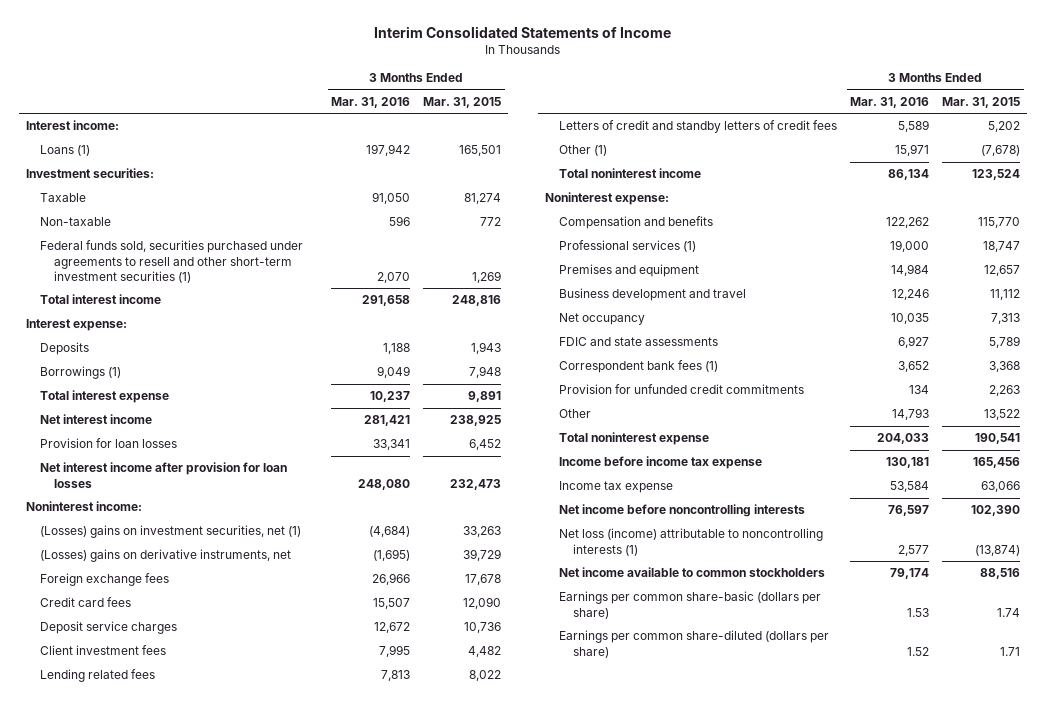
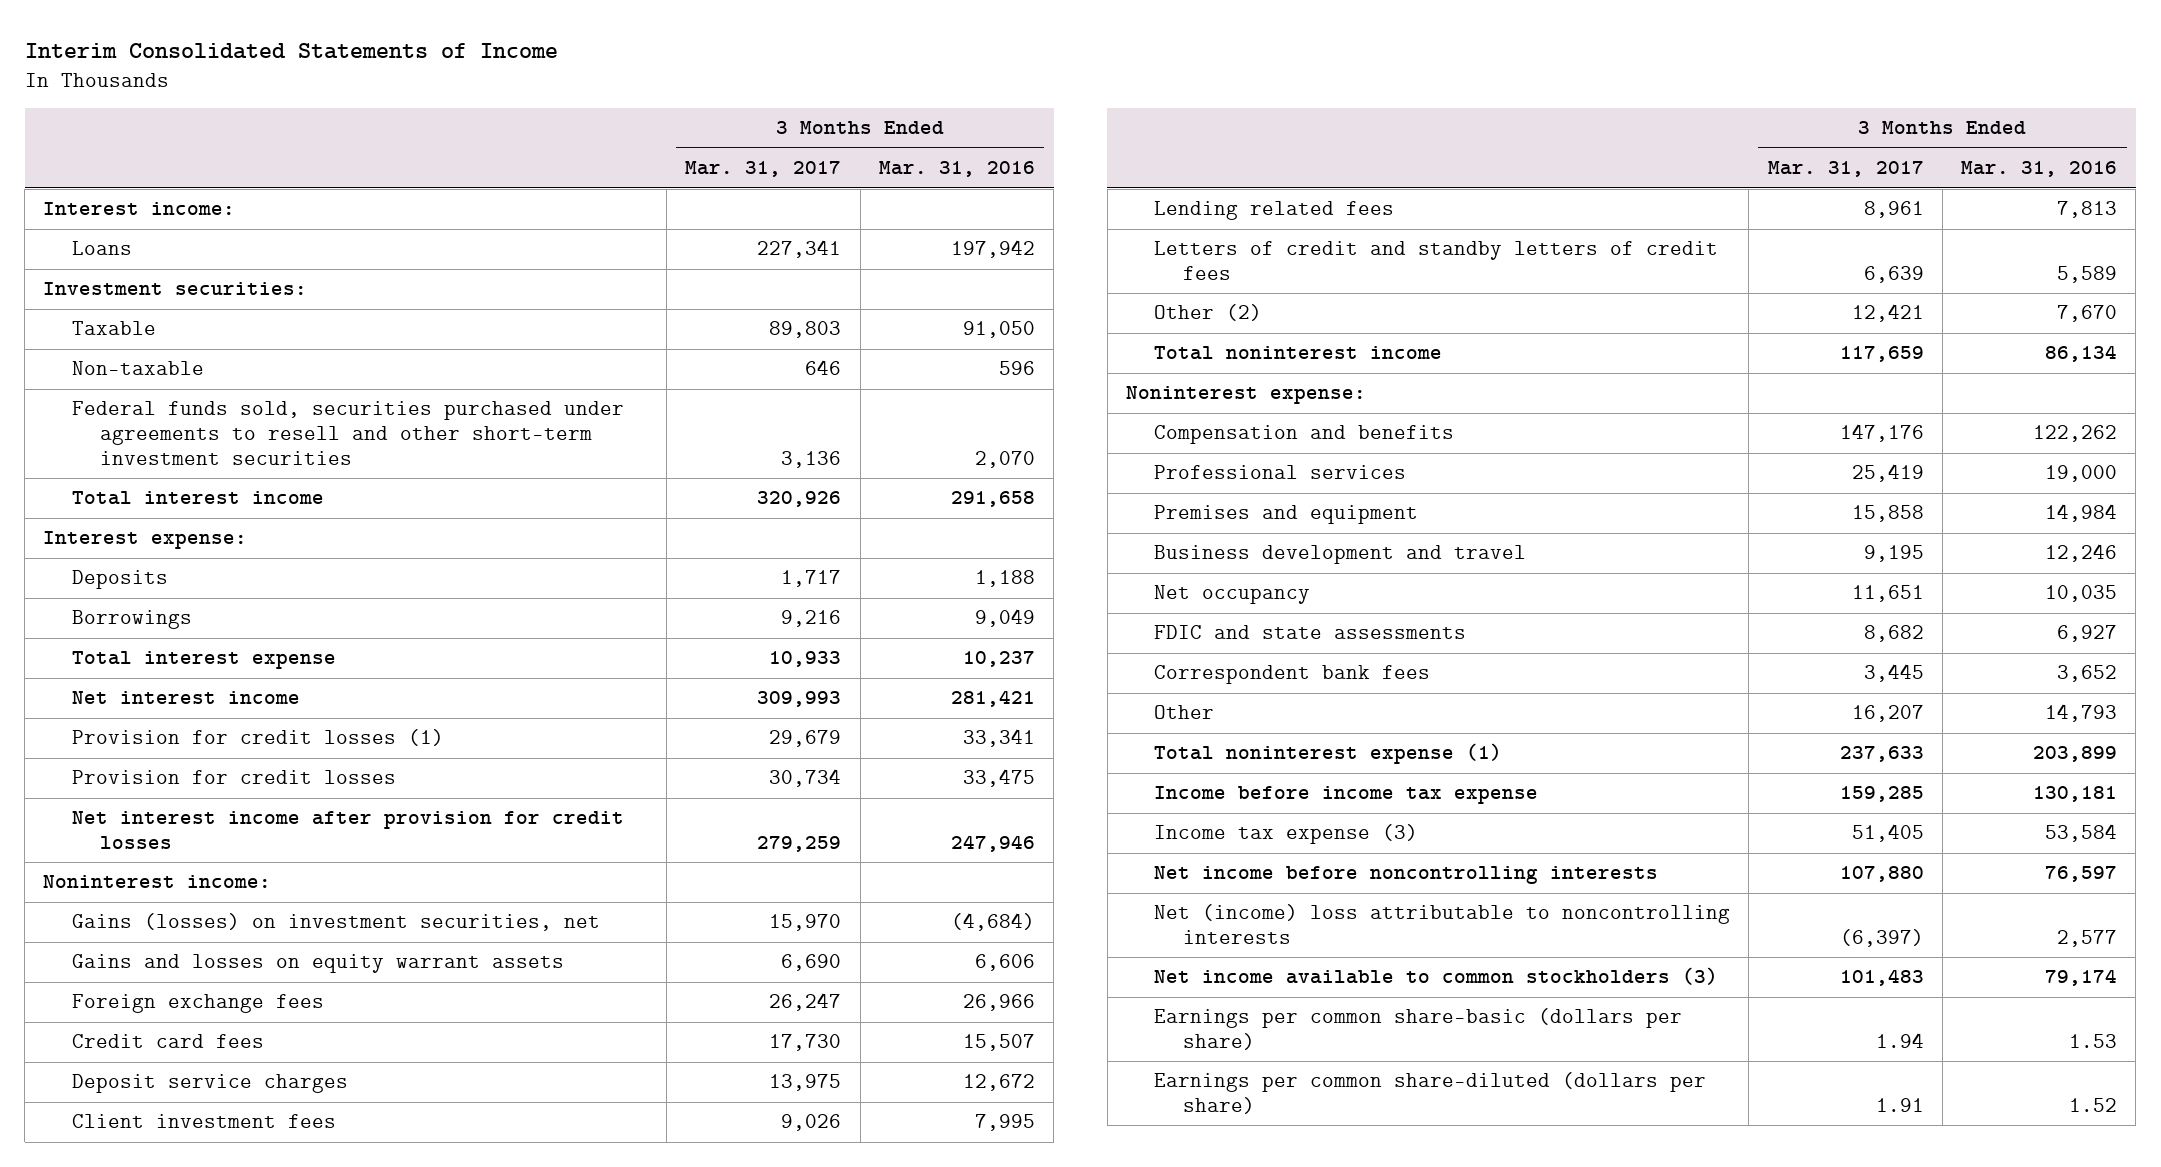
[423,96,502,108] Mar. 31, 2015 -> none
none -> [685,161,842,178] Mar. 31, 2017
[40,145,91,157] Loans (1) -> [71,241,132,256] Loans
[40,240,304,283] Federal funds sold, securities purchased under agreements to resell and other short-term investment securities (1) -> [71,401,624,465] Federal funds sold, securities purchased under agreements to resell and other short-term investment securities
[40,366,122,380] Borrowings (1) -> [71,610,192,630] Borrowings
[40,438,178,449] Provision for loan losses -> [71,729,444,747] Provision for credit losses (1)
none -> [71,770,396,785] Provision for credit losses
[40,462,288,488] Net interest income after provision for loan losses -> [71,811,624,850] Net interest income after provision for credit losses
[358,478,411,490] 248,080 -> [950,835,1035,853] 247,946
[40,549,292,563] (Losses) gains on derivative instruments, net -> none
[40,525,302,539] (Losses) gains on investment securities, net (1) -> [71,913,600,932] Gains (losses) on investment securities, net
none -> [71,954,564,974] Gains and losses on equity warrant assets
[558,145,607,157] Other (1) -> none
none -> [1154,304,1263,322] Other (2)
[558,240,696,253] Professional services (1) -> [1154,465,1407,480] Professional services
[558,384,804,395] Provision for unfunded credit commitments -> none
[558,360,718,374] Correspondent bank fees (1) -> [1154,665,1431,685] Correspondent bank fees
[558,432,709,446] Total noninterest expense -> [1154,743,1503,765] Total noninterest expense (1)
[877,433,930,445] 204,033 -> [2033,746,2118,763] 203,899
[558,481,673,494] Income tax expense -> [1154,824,1419,845] Income tax expense (3)
[558,528,823,556] Net loss (income) attributable to noncontrolling interests (1) -> [1154,904,1731,945] Net (income) loss attributable to noncontrolling interests
[558,567,825,578] Net income available to common stockholders -> [1154,967,1719,986] Net income available to common stockholders (3)

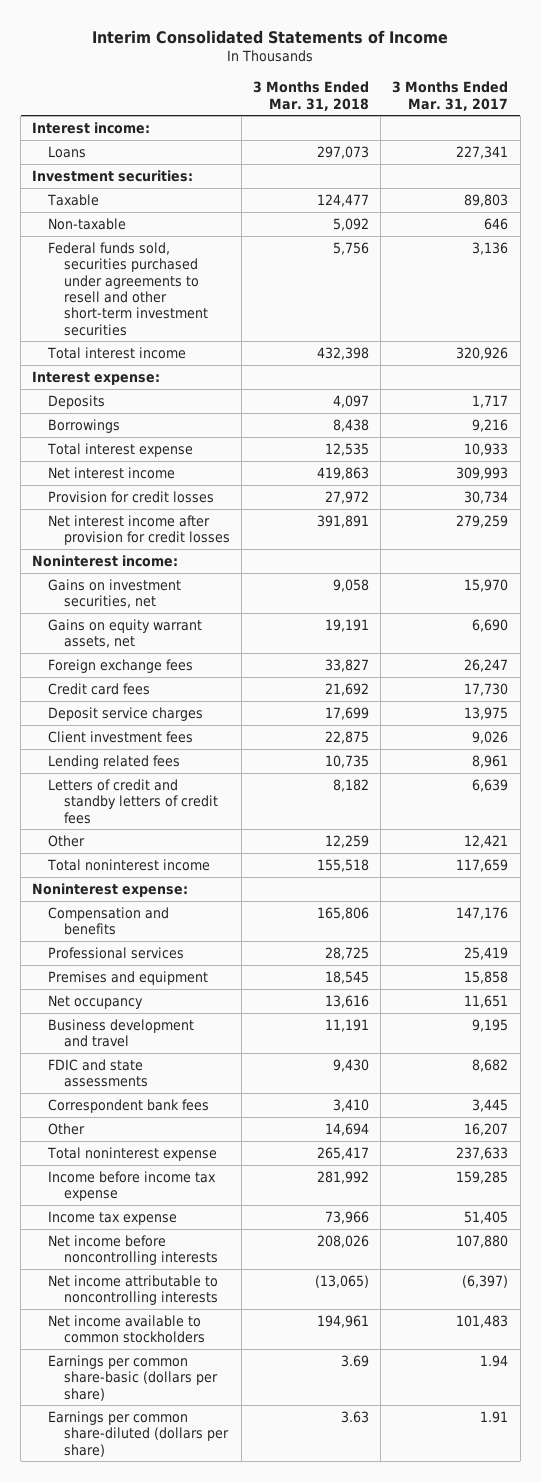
[878,161,1035,178] Mar. 31, 2016 -> none
none -> [253,81,370,111] 3 Months Ended Mar. 31, 2018
[71,729,444,747] Provision for credit losses (1) -> none
[71,913,600,932] Gains (losses) on investment securities, net -> [48,578,182,609] Gains on investment securities, net
[71,954,564,974] Gains and losses on equity warrant assets -> [48,618,203,649] Gains on equity warrant assets, net
[1154,304,1263,322] Other (2) -> [48,834,86,847] Other
[1154,545,1527,565] Business development and travel -> [48,1018,195,1048] Business development and travel
[1154,743,1503,765] Total noninterest expense (1) -> [47,1146,218,1161] Total noninterest expense
[1154,824,1419,845] Income tax expense (3) -> [48,1210,178,1225] Income tax expense
[1154,904,1731,945] Net (income) loss attributable to noncontrolling interests -> [48,1274,219,1306] Net income attributable to noncontrolling interests
[1154,967,1719,986] Net income available to common stockholders (3) -> [48,1314,206,1344] Net income available to common stockholders

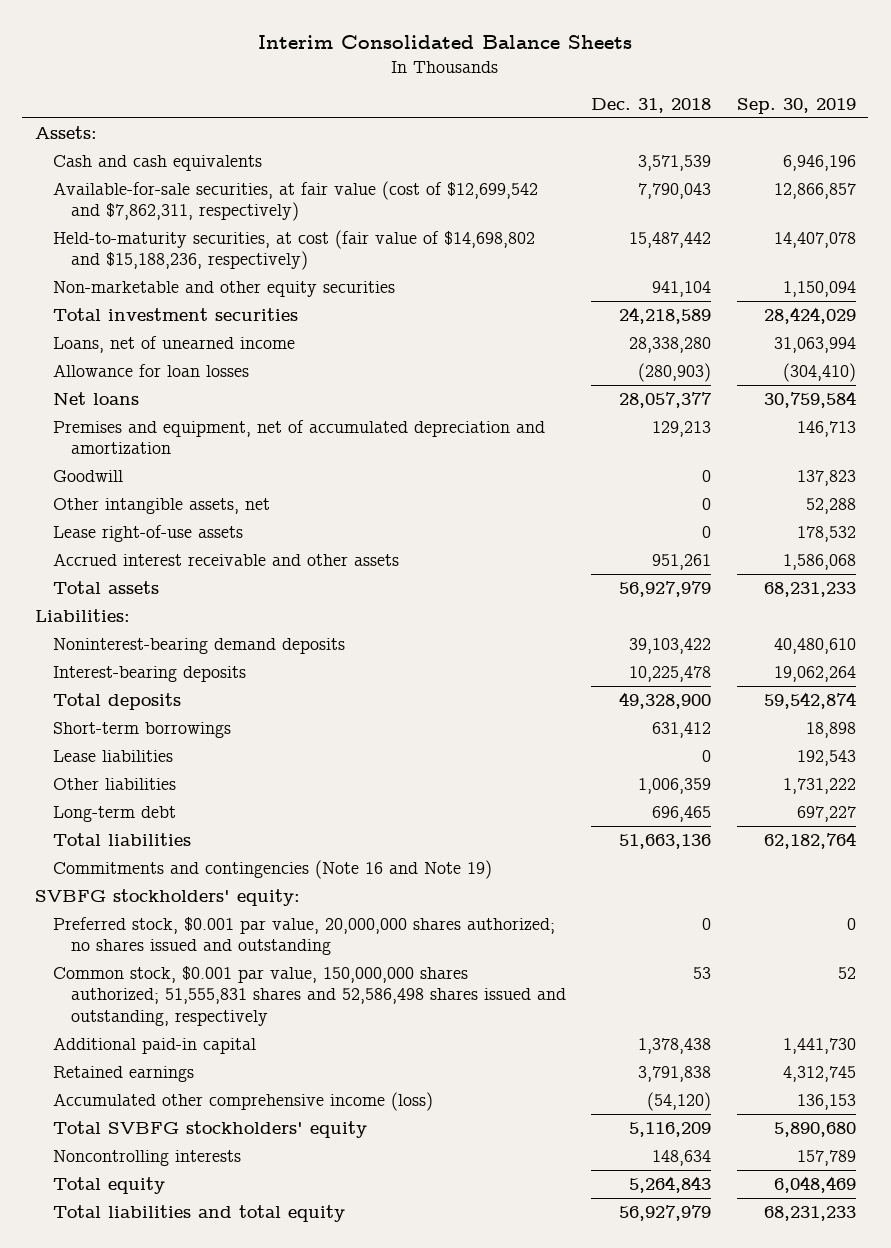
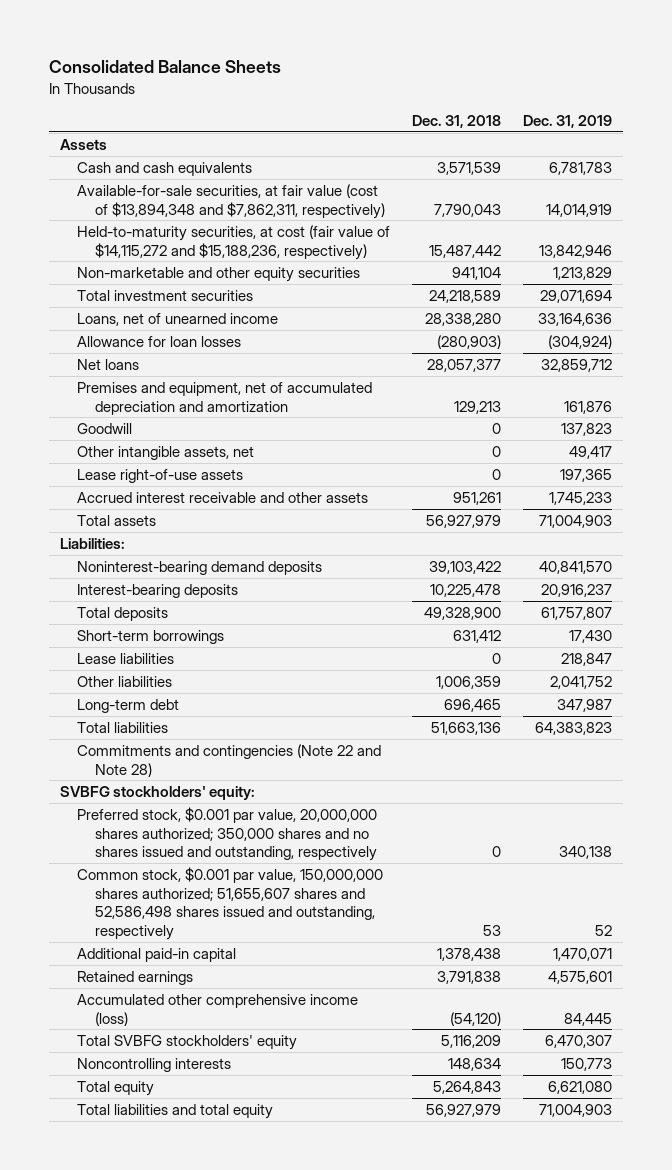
[258,35,633,50] Interim Consolidated Balance Sheets -> [49,59,282,73] Consolidated Balance Sheets
[736,98,856,115] Sep. 30, 2019 -> none
none -> [523,114,613,128] Dec. 31, 2019
[35,125,98,139] Assets: -> [60,138,108,150] Assets
[52,180,538,222] Available-for-sale securities, at fair value (cost of $12,699,542 and $7,862,311, respectively) -> [77,183,385,219] Available-for-sale securities, at fair value (cost of $13,894,348 and $7,862,311, respectively)
[52,229,535,271] Held-to-maturity securities, at cost (fair value of $14,698,802 and $15,188,236, respectively) -> [77,224,391,260] Held-to-maturity securities, at cost (fair value of $14,115,272 and $15,188,236, respectively)
[52,859,492,879] Commitments and contingencies (Note 16 and Note 19) -> [77,743,382,777] Commitments and contingencies (Note 22 and Note 28)
[52,916,555,956] Preferred stock, $0.001 par value, 20,000,000 shares authorized; no shares issued and outstanding -> [77,806,378,862] Preferred stock, $0.001 par value, 20,000,000 shares authorized; 350,000 shares and no shares issued and outstanding, respectively
[52,965,566,1027] Common stock, $0.001 par value, 150,000,000 shares authorized; 51,555,831 shares and 52,586,498 shares issued and outstanding, respectively -> [77,866,384,940] Common stock, $0.001 par value, 150,000,000 shares authorized; 51,655,607 shares and 52,586,498 shares issued and outstanding, respectively

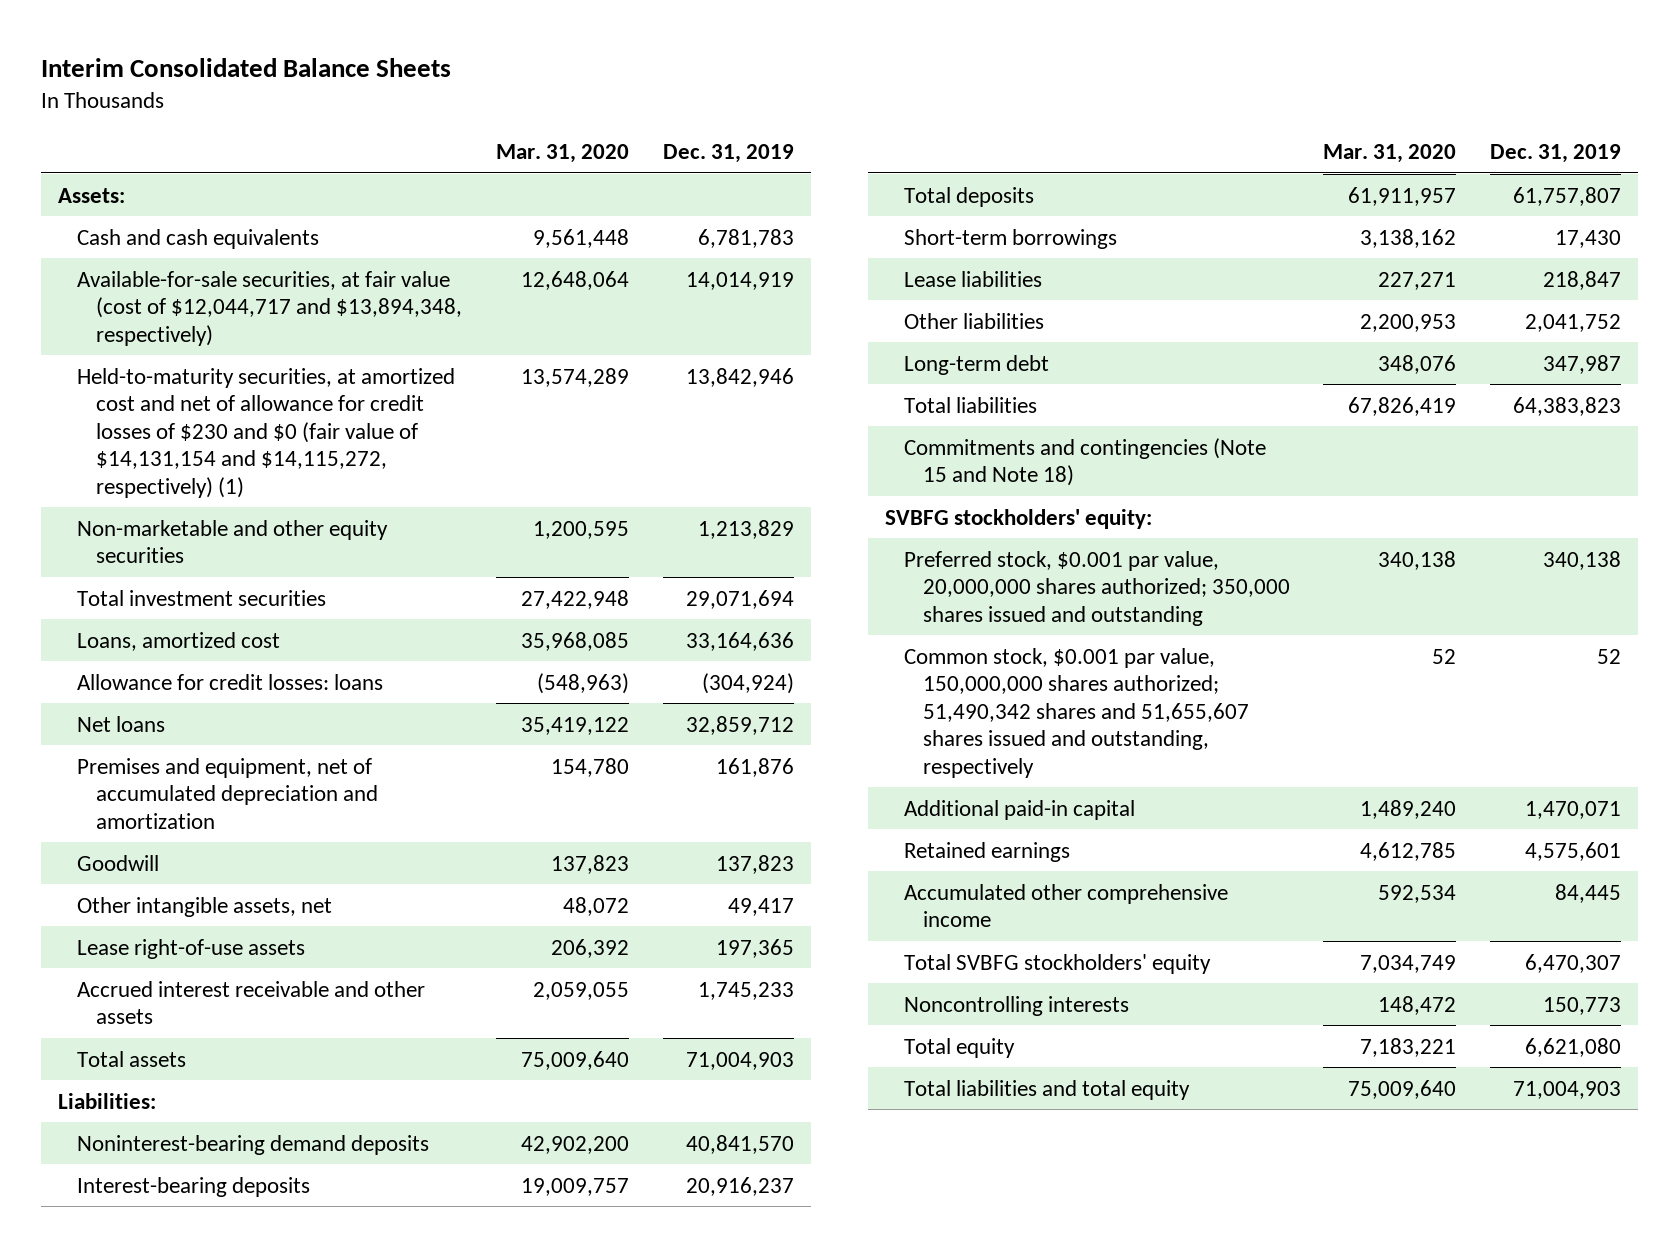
[49,59,282,73] Consolidated Balance Sheets -> [41,57,452,77] Interim Consolidated Balance Sheets
[412,114,502,128] Dec. 31, 2018 -> none
none -> [496,144,630,164] Mar. 31, 2020
[60,138,108,150] Assets -> [57,187,125,203] Assets:
[77,183,385,219] Available-for-sale securities, at fair value (cost of $13,894,348 and $7,862,311, respectively) -> [76,270,462,346] Available-for-sale securities, at fair value (cost of $12,044,717 and $13,894,348, respectively)
[77,224,391,260] Held-to-maturity securities, at cost (fair value of $14,115,272 and $15,188,236, respectively) -> [76,367,455,498] Held-to-maturity securities, at amortized cost and net of allowance for credit losses of $230 and $0 (fair value of $14,131,154 and $14,115,272, respectively) (1)
[77,312,279,326] Loans, net of unearned income -> [76,631,280,651] Loans, amortized cost
[77,335,242,347] Allowance for loan losses -> [76,673,383,690] Allowance for credit losses: loans
[77,743,382,777] Commitments and contingencies (Note 22 and Note 28) -> [903,437,1266,487] Commitments and contingencies (Note 15 and Note 18)
[77,806,378,862] Preferred stock, $0.001 par value, 20,000,000 shares authorized; 350,000 shares and no shares issued and outstanding, respectively -> [903,550,1290,626] Preferred stock, $0.001 par value, 20,000,000 shares authorized; 350,000 shares issued and outstanding
[77,866,384,940] Common stock, $0.001 par value, 150,000,000 shares authorized; 51,655,607 shares and 52,586,498 shares issued and outstanding, respectively -> [903,647,1249,778] Common stock, $0.001 par value, 150,000,000 shares authorized; 51,490,342 shares and 51,655,607 shares issued and outstanding, respectively
[77,993,359,1026] Accumulated other comprehensive income (loss) -> [903,883,1228,928] Accumulated other comprehensive income

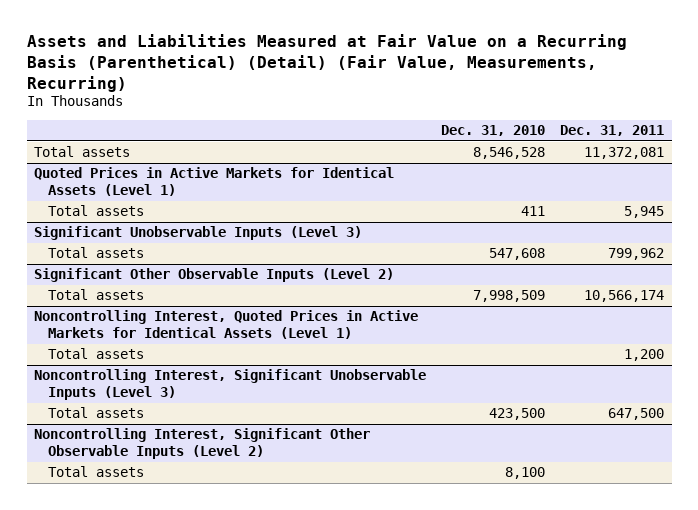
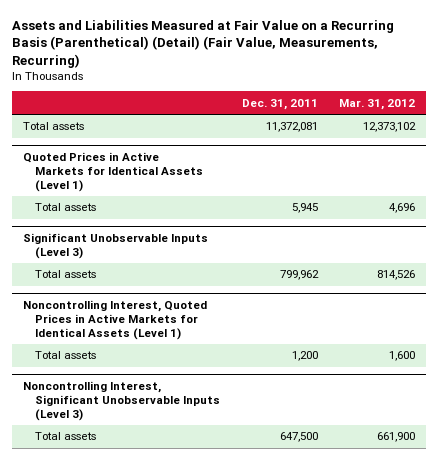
[441,125,546,137] Dec. 31, 2010 -> none
none -> [339,98,416,110] Mar. 31, 2012
[34,268,395,283] Significant Other Observable Inputs (Level 2) -> none
[48,289,145,301] Total assets -> none
[34,428,371,460] Noncontrolling Interest, Significant Other Observable Inputs (Level 2) -> none
[48,466,145,478] Total assets -> none

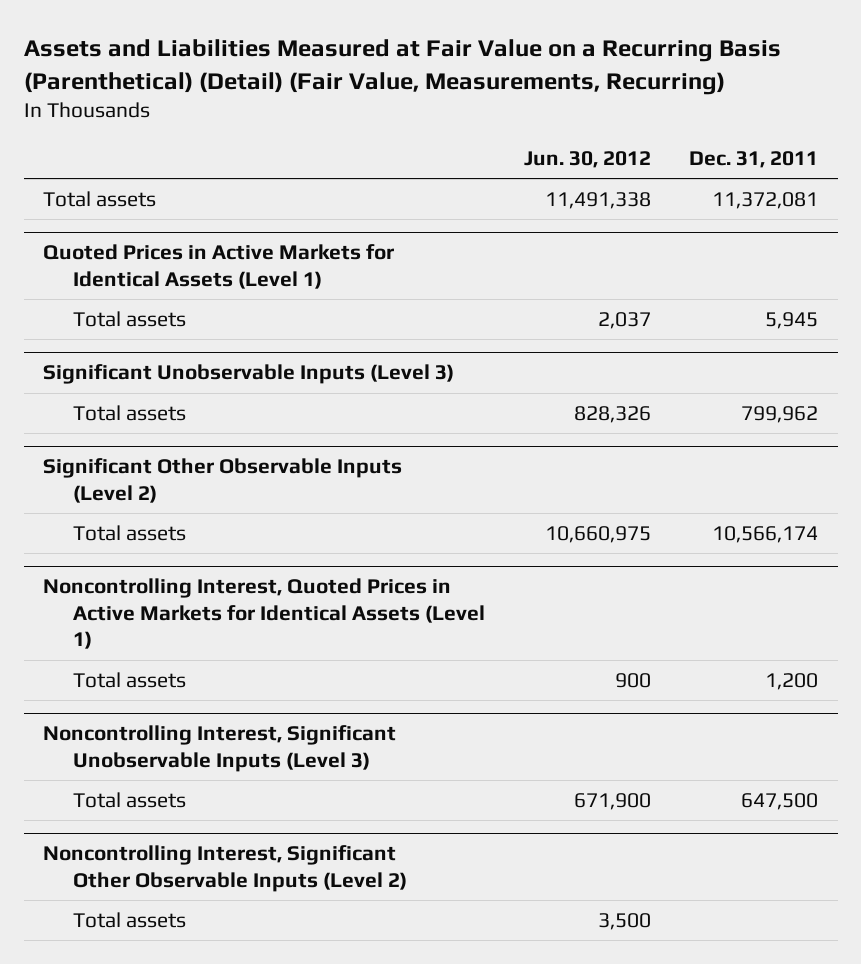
[339,98,416,110] Mar. 31, 2012 -> none
none -> [523,150,651,168] Jun. 30, 2012
none -> [42,458,402,503] Significant Other Observable Inputs (Level 2)
none -> [73,525,187,542] Total assets
none -> [42,845,408,892] Noncontrolling Interest, Significant Other Observable Inputs (Level 2)
none -> [73,912,187,929] Total assets

